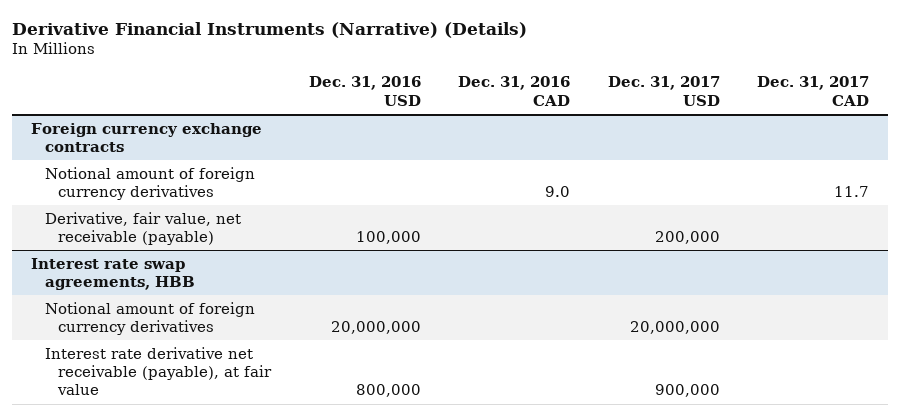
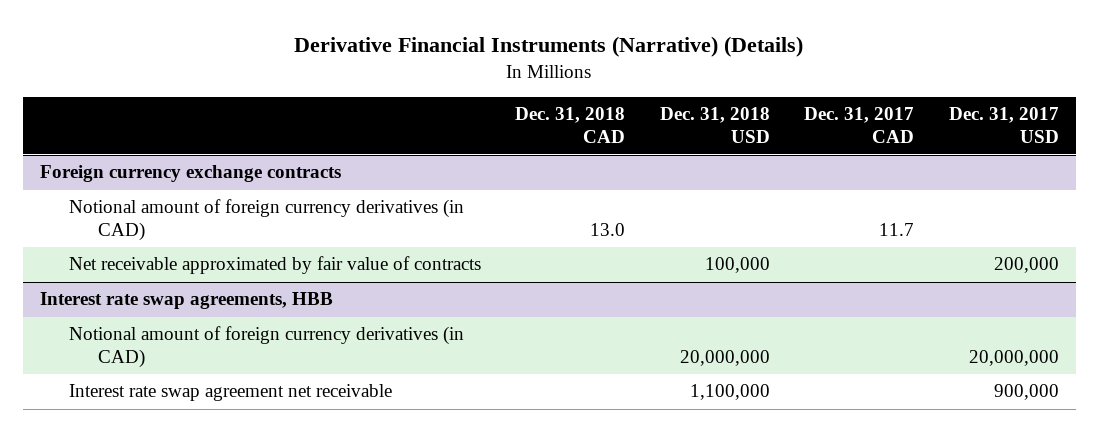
[308,76,421,106] Dec. 31, 2016 USD -> none
[458,76,571,106] Dec. 31, 2016 CAD -> none
none -> [515,107,626,143] Dec. 31, 2018 CAD
none -> [659,107,770,143] Dec. 31, 2018 USD
[44,166,255,201] Notional amount of foreign currency derivatives -> [68,199,464,241] Notional amount of foreign currency derivatives (in CAD)
[44,211,241,246] Derivative, fair value, net receivable (payable) -> [68,256,481,275] Net receivable approximated by fair value of contracts
[44,301,255,336] Notional amount of foreign currency derivatives -> [68,326,464,368] Notional amount of foreign currency derivatives (in CAD)
[44,346,273,396] Interest rate derivative net receivable (payable), at fair value -> [68,384,392,402] Interest rate swap agreement net receivable

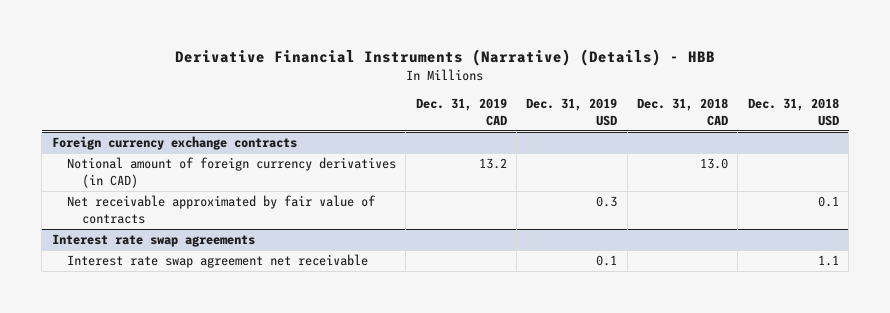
[294,36,804,58] Derivative Financial Instruments (Narrative) (Details) -> [175,49,716,67] Derivative Financial Instruments (Narrative) (Details) - HBB
[804,107,915,143] Dec. 31, 2017 CAD -> none
[948,107,1059,143] Dec. 31, 2017 USD -> none
none -> [415,98,507,126] Dec. 31, 2019 CAD
none -> [526,98,618,126] Dec. 31, 2019 USD
[68,326,464,368] Notional amount of foreign currency derivatives (in CAD) -> none
[704,257,770,274] 100,000 -> [817,196,839,208] 0.1
[39,292,333,310] Interest rate swap agreements, HBB -> [51,234,255,248] Interest rate swap agreements
[689,384,770,401] 1,100,000 -> [817,255,839,267] 1.1

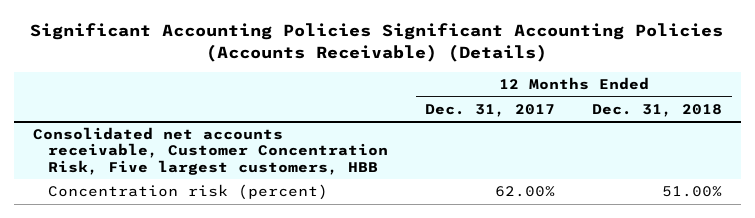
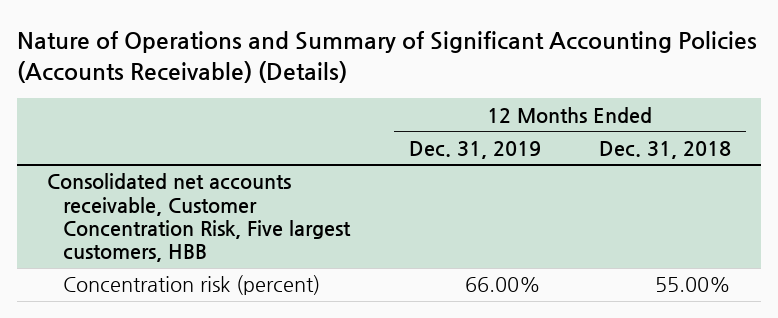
[30,23,724,62] Significant Accounting Policies Significant Accounting Policies (Accounts Receivable) (Details) -> [17,30,758,83] Nature of Operations and Summary of Significant Accounting Policies (Accounts Receivable) (Details)
[424,103,555,117] Dec. 31, 2017 -> none
none -> [408,140,541,159] Dec. 31, 2019
[662,186,723,198] 51.00% -> [655,277,732,293] 55.00%

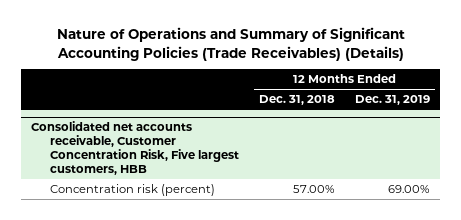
[17,30,758,83] Nature of Operations and Summary of Significant Accounting Policies (Accounts Receivable) (Details) -> [56,27,405,61] Nature of Operations and Summary of Significant Accounting Policies (Trade Receivables) (Details)
[464,277,541,293] 66.00% -> [388,185,431,194] 69.00%
[655,277,732,293] 55.00% -> [292,185,335,194] 57.00%

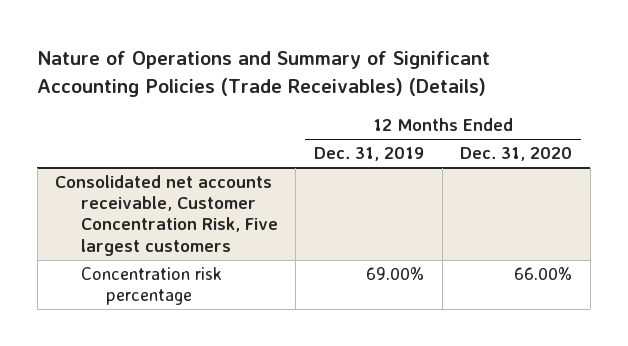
[258,95,335,106] Dec. 31, 2018 -> none
none -> [460,147,573,162] Dec. 31, 2020
[31,121,239,176] Consolidated net accounts receivable, Customer Concentration Risk, Five largest customers, HBB -> [55,175,278,256] Consolidated net accounts receivable, Customer Concentration Risk, Five largest customers
[49,184,215,197] Concentration risk (percent) -> [80,267,222,306] Concentration risk percentage

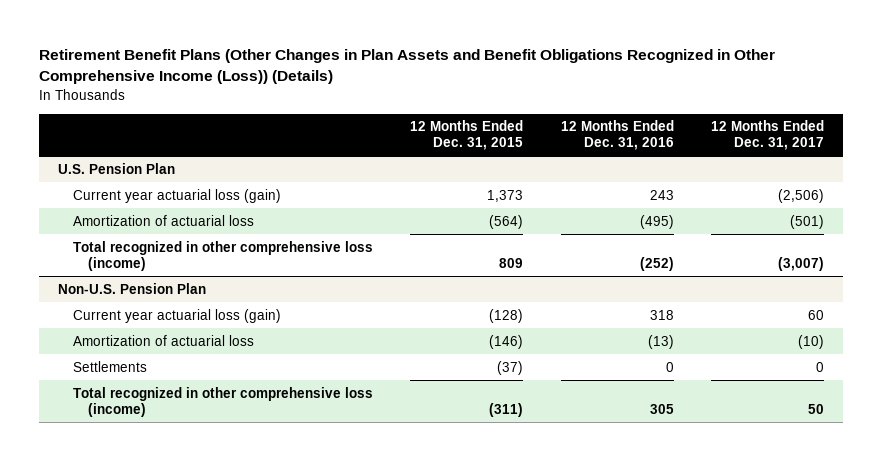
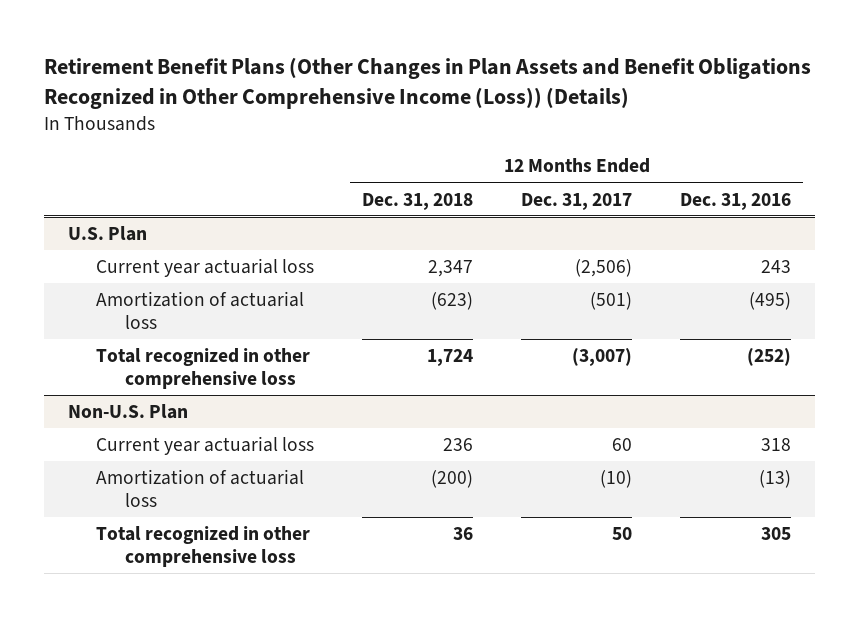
[410,120,524,151] 12 Months Ended Dec. 31, 2015 -> none
none -> [362,192,474,210] Dec. 31, 2018
[57,162,175,174] U.S. Pension Plan -> [68,225,148,241] U.S. Plan
[72,188,281,203] Current year actuarial loss (gain) -> [96,257,315,277] Current year actuarial loss
[72,240,373,271] Total recognized in other comprehensive loss (income) -> [96,347,311,390] Total recognized in other comprehensive loss
[57,282,206,294] Non-U.S. Pension Plan -> [68,403,189,419] Non-U.S. Plan
[72,308,281,323] Current year actuarial loss (gain) -> [96,435,315,455] Current year actuarial loss
[72,360,147,372] Settlements -> none
[72,386,373,417] Total recognized in other comprehensive loss (income) -> [96,525,311,568] Total recognized in other comprehensive loss

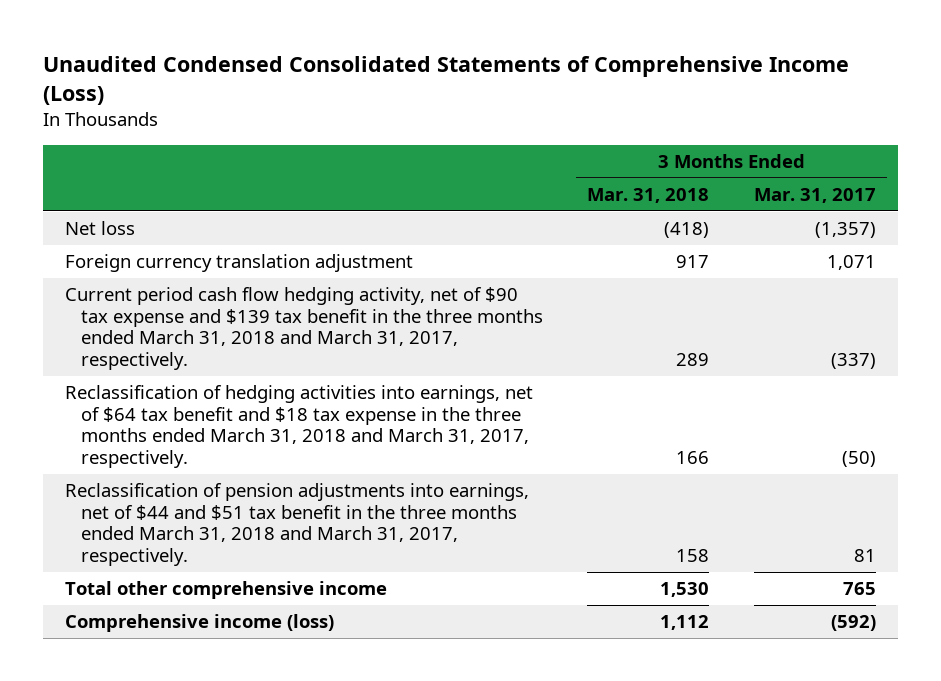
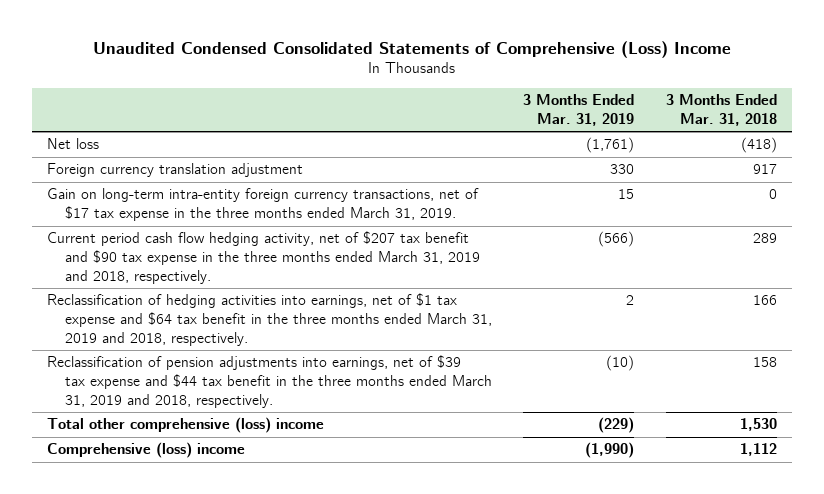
[42,55,849,106] Unaudited Condensed Consolidated Statements of Comprehensive Income (Loss) -> [92,40,731,58] Unaudited Condensed Consolidated Statements of Comprehensive (Loss) Income
[753,188,876,204] Mar. 31, 2017 -> none
none -> [523,94,635,126] 3 Months Ended Mar. 31, 2019
none -> [47,188,480,222] Gain on long-term intra-entity foreign currency transactions, net of $17 tax expense in the three months ended March 31, 2019.
[65,287,543,370] Current period cash flow hedging activity, net of $90 tax expense and $139 tax benefit in the three months ended March 31, 2018 and March 31, 2017, respectively. -> [47,231,481,284] Current period cash flow hedging activity, net of $207 tax benefit and $90 tax expense in the three months ended March 31, 2019 and 2018, respectively.
[65,385,534,468] Reclassification of hedging activities into earnings, net of $64 tax benefit and $18 tax expense in the three months ended March 31, 2018 and March 31, 2017, respectively. -> [47,293,493,346] Reclassification of hedging activities into earnings, net of $1 tax expense and $64 tax benefit in the three months ended March 31, 2019 and 2018, respectively.
[65,483,530,566] Reclassification of pension adjustments into earnings, net of $44 and $51 tax benefit in the three months ended March 31, 2018 and March 31, 2017, respectively. -> [47,355,493,408] Reclassification of pension adjustments into earnings, net of $39 tax expense and $44 tax benefit in the three months ended March 31, 2019 and 2018, respectively.
[65,581,388,600] Total other comprehensive income -> [47,417,325,434] Total other comprehensive (loss) income
[65,614,335,633] Comprehensive income (loss) -> [47,442,246,459] Comprehensive (loss) income

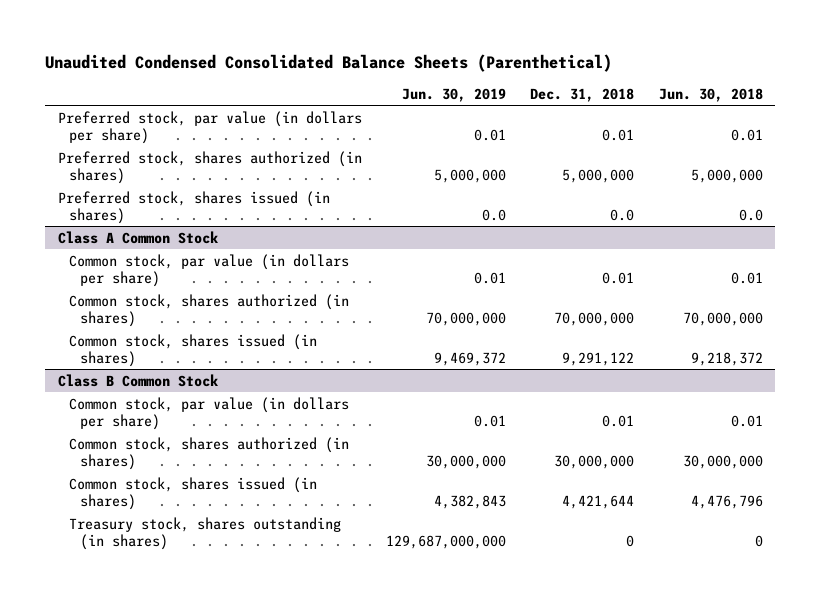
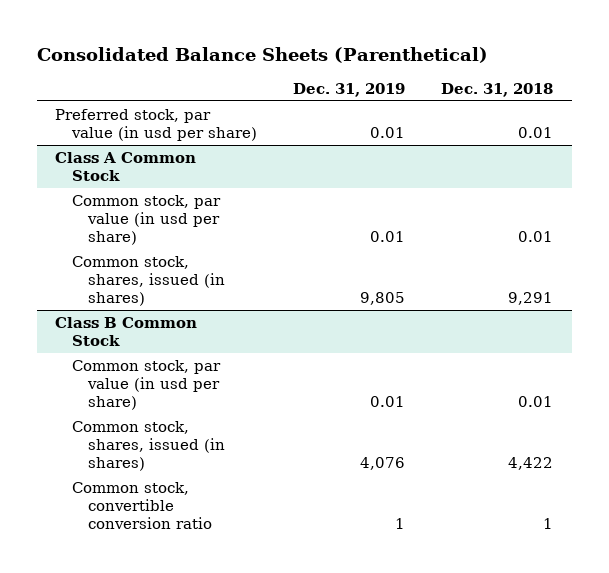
[45,53,613,72] Unaudited Condensed Consolidated Balance Sheets (Parenthetical) -> [37,46,489,63] Consolidated Balance Sheets (Parenthetical)
[402,87,507,102] Jun. 30, 2019 -> none
[658,87,763,102] Jun. 30, 2018 -> none
none -> [292,82,405,97] Dec. 31, 2019
[57,150,362,184] Preferred stock, shares authorized (in shares) -> none
[57,190,330,224] Preferred stock, shares issued (in shares) -> none
[57,110,362,144] Preferred stock, par value (in dollars per share) -> [55,109,257,141] Preferred stock, par value (in usd per share)
[68,293,349,327] Common stock, shares authorized (in shares) -> none
[68,253,349,287] Common stock, par value (in dollars per share) -> [71,195,221,245] Common stock, par value (in usd per share)
[68,333,317,367] Common stock, shares issued (in shares) -> [71,256,225,306] Common stock, shares, issued (in shares)
[562,351,635,366] 9,291,122 -> [508,291,554,305] 9,291
[68,436,349,470] Common stock, shares authorized (in shares) -> none
[68,516,341,550] Treasury stock, shares outstanding (in shares) -> none
[68,396,349,430] Common stock, par value (in dollars per share) -> [71,360,221,410] Common stock, par value (in usd per share)
[68,476,317,510] Common stock, shares issued (in shares) -> [71,421,225,471] Common stock, shares, issued (in shares)
[562,494,635,509] 4,421,644 -> [508,456,554,470] 4,422
none -> [71,482,212,529] Common stock, convertible conversion ratio

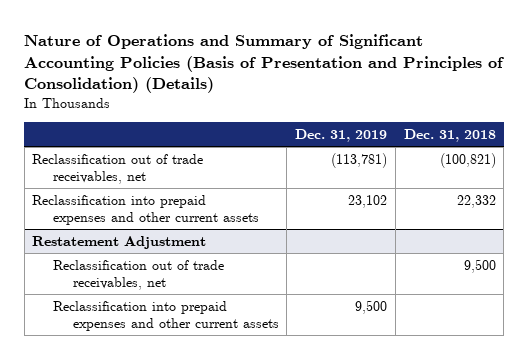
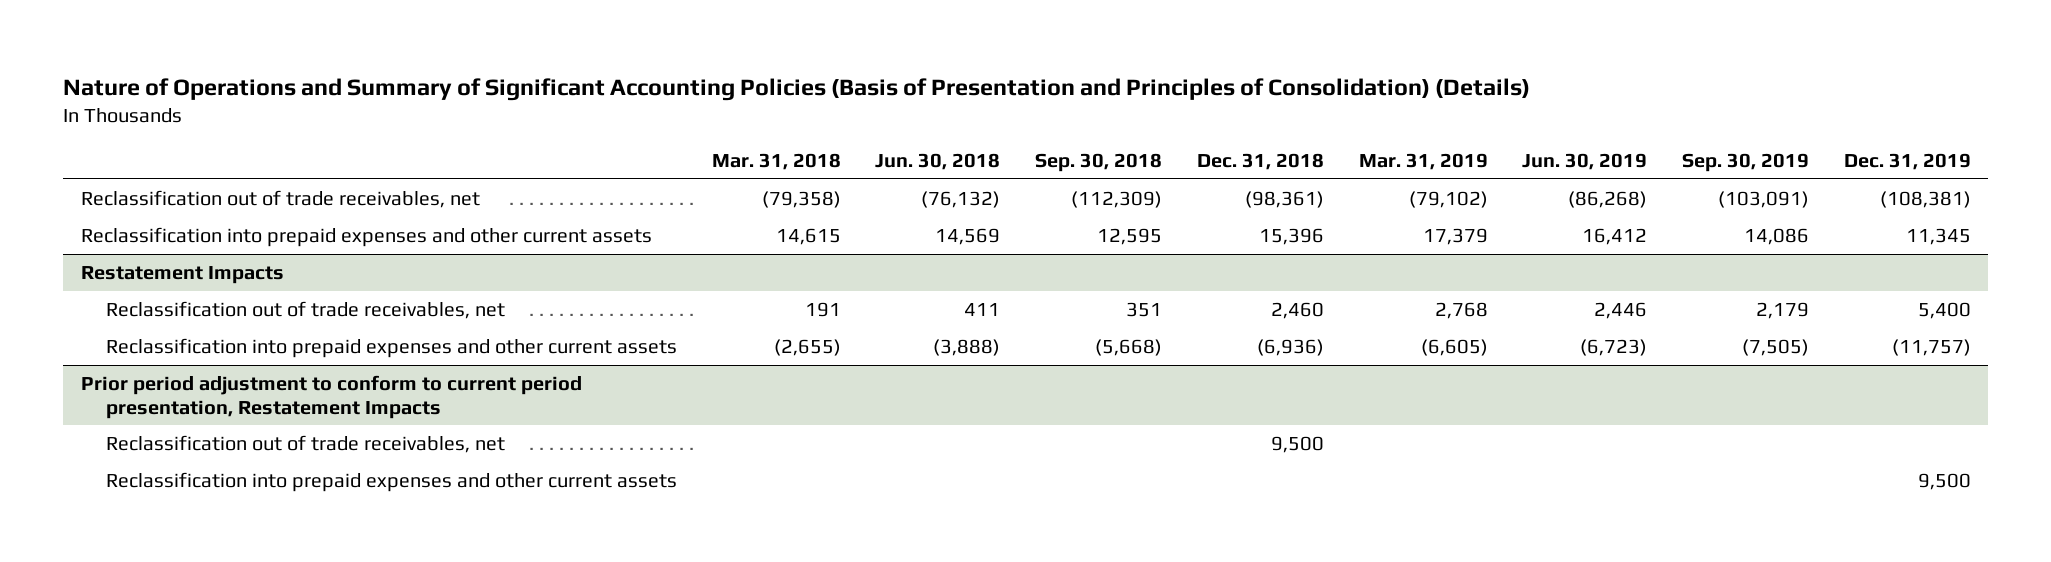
none -> [711,153,841,171] Mar. 31, 2018
none -> [875,153,1001,171] Jun. 30, 2018
none -> [1035,153,1163,173] Sep. 30, 2018
none -> [1358,153,1488,171] Mar. 31, 2019
none -> [1522,153,1648,171] Jun. 30, 2019
none -> [1681,153,1809,173] Sep. 30, 2019
[331,152,388,168] (113,781) -> [1879,190,1971,208] (108,381)
[439,152,496,168] (100,821) -> [1244,190,1324,208] (98,361)
[348,194,388,208] 23,102 -> [1905,227,1971,245] 11,345
[456,194,496,208] 22,332 -> [1258,227,1324,245] 15,396
[32,235,207,249] Restatement Adjustment -> [80,265,284,284] Restatement Impacts
none -> [105,300,505,319] Reclassification out of trade receivables, net
none -> [105,337,677,358] Reclassification into prepaid expenses and other current assets
none -> [80,374,582,419] Prior period adjustment to conform to current period presentation, Restatement Impacts

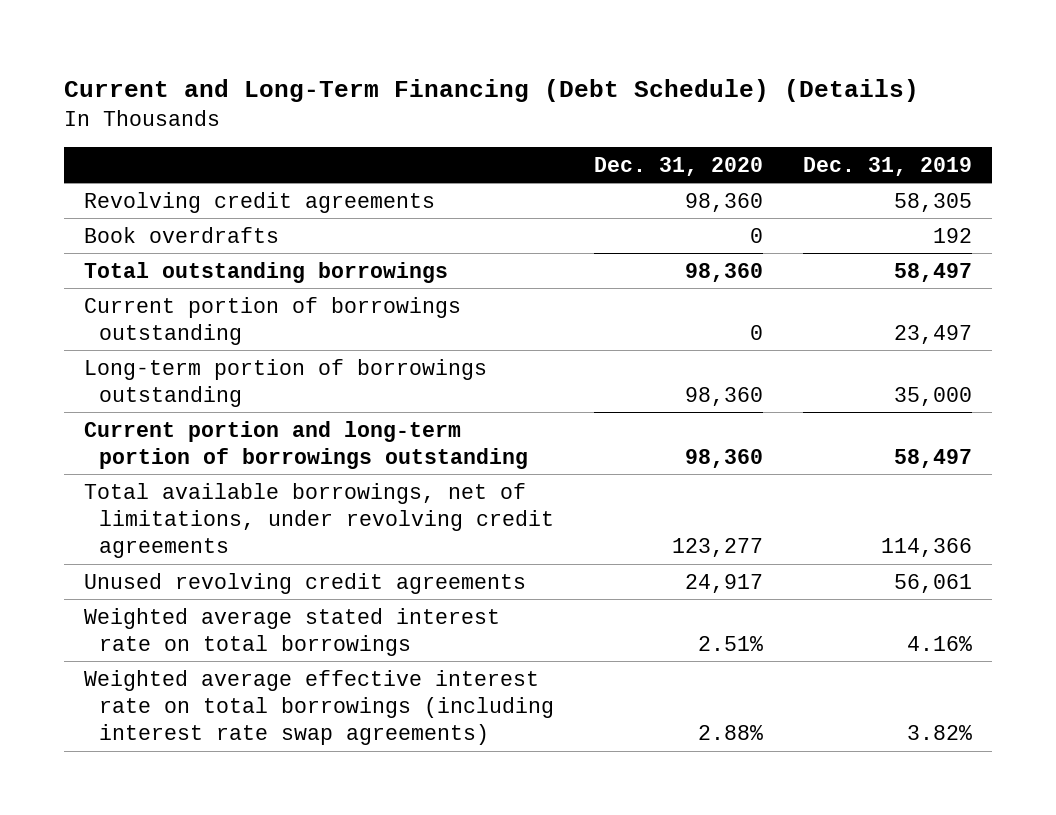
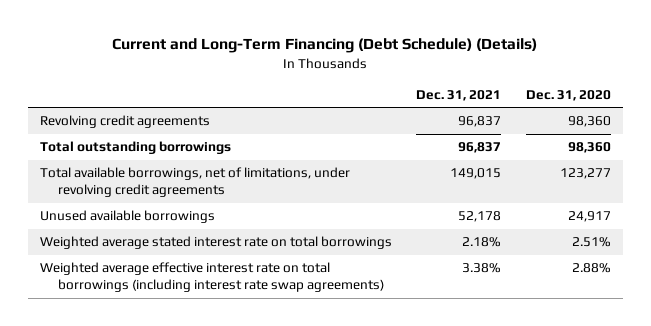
[803,156,973,176] Dec. 31, 2019 -> none
none -> [416,89,502,101] Dec. 31, 2021
[83,226,279,243] Book overdrafts -> none
[83,296,461,345] Current portion of borrowings outstanding -> none
[83,358,487,407] Long-term portion of borrowings outstanding -> none
[83,420,529,469] Current portion and long-term portion of borrowings outstanding -> none
[83,572,526,594] Unused revolving credit agreements -> [40,210,216,224] Unused available borrowings

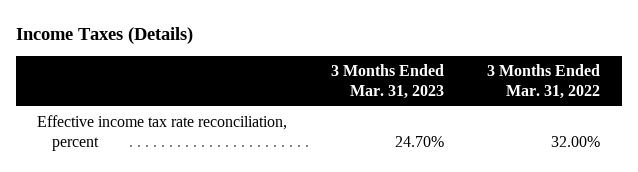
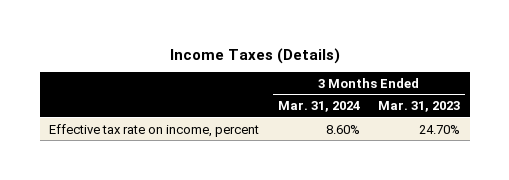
[487,64,601,100] 3 Months Ended Mar. 31, 2022 -> none
none -> [277,101,360,113] Mar. 31, 2024
[37,114,288,152] Effective income tax rate reconciliation, percent -> [48,123,259,137] Effective tax rate on income, percent

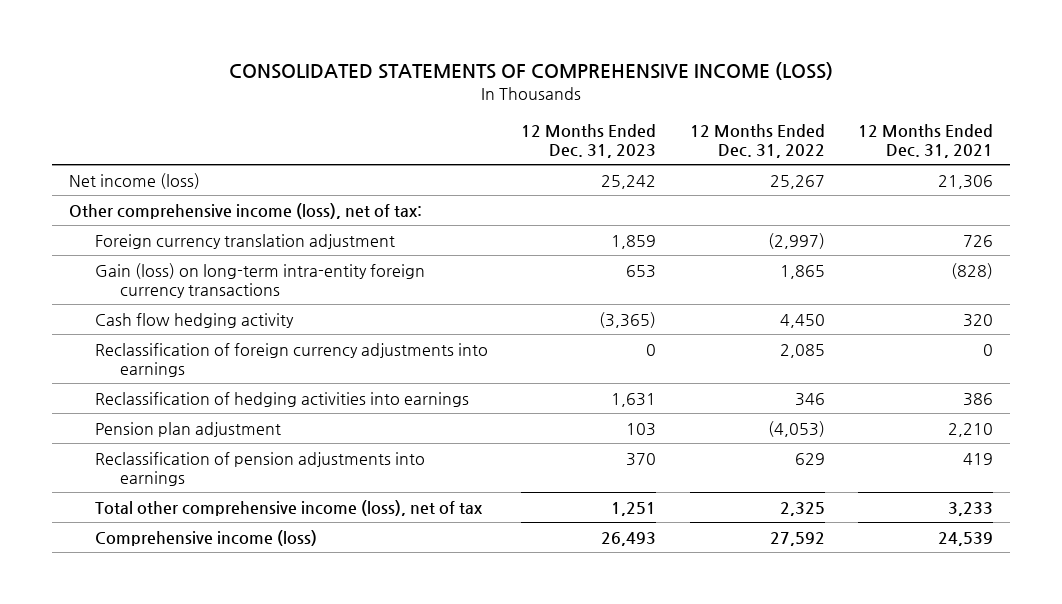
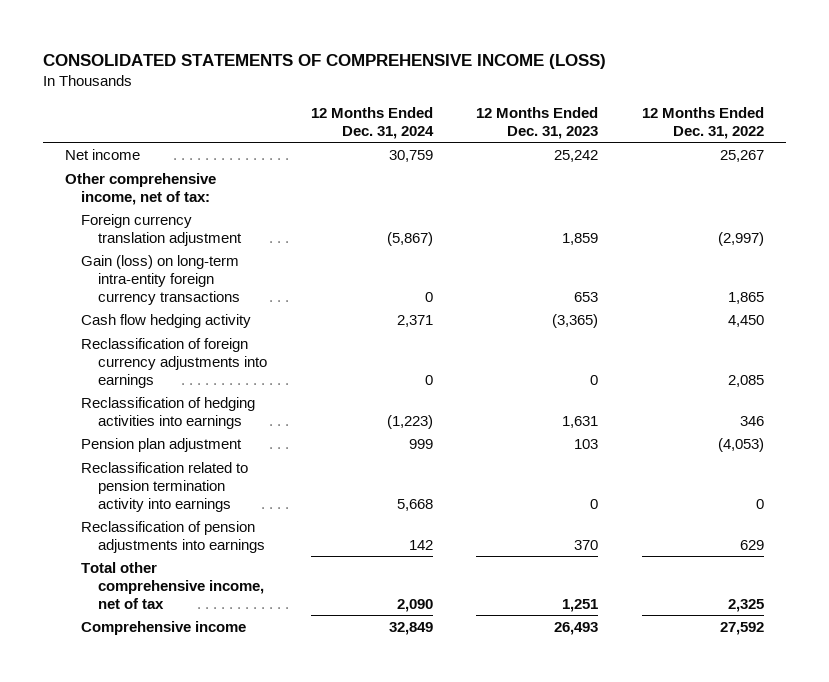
[858,124,994,158] 12 Months Ended Dec. 31, 2021 -> none
none -> [310,106,434,139] 12 Months Ended Dec. 31, 2024
[68,172,200,189] Net income (loss) -> [64,148,140,160] Net income
[68,202,422,219] Other comprehensive income (loss), net of tax: -> [64,172,216,205] Other comprehensive income, net of tax:
none -> [81,461,249,512] Reclassification related to pension termination activity into earnings
[94,499,483,516] Total other comprehensive income (loss), net of tax -> [81,561,265,609] Total other comprehensive income, net of tax
[94,529,317,546] Comprehensive income (loss) -> [81,620,247,635] Comprehensive income

